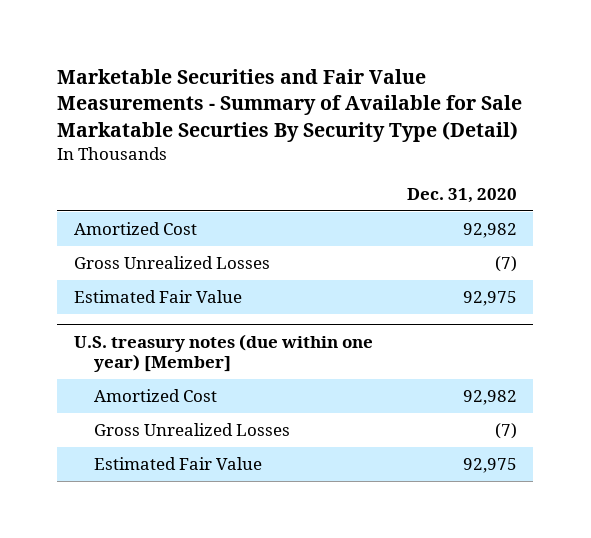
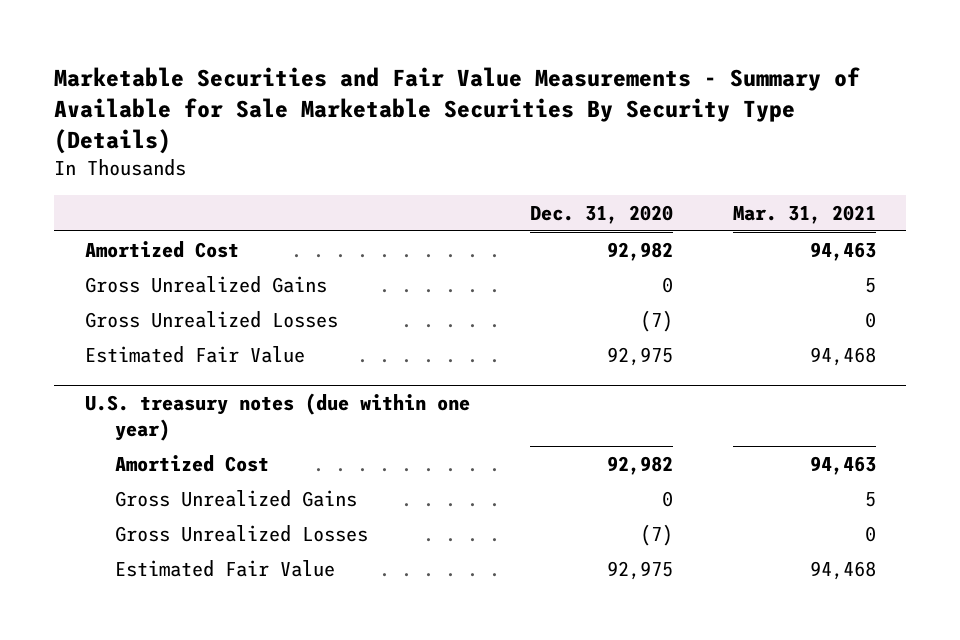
[57,68,523,142] Marketable Securities and Fair Value Measurements - Summary of Available for Sale Markatable Securties By Security Type (Detail) -> [54,66,861,155] Marketable Securities and Fair Value Measurements - Summary of Available for Sale Marketable Securities By Security Type (Details)
none -> [732,205,876,225] Mar. 31, 2021
none -> [84,275,327,293] Gross Unrealized Gains
[73,333,373,373] U.S. treasury notes (due within one year) [Member] -> [84,392,470,441] U.S. treasury notes (due within one year)
none -> [114,489,357,507] Gross Unrealized Gains

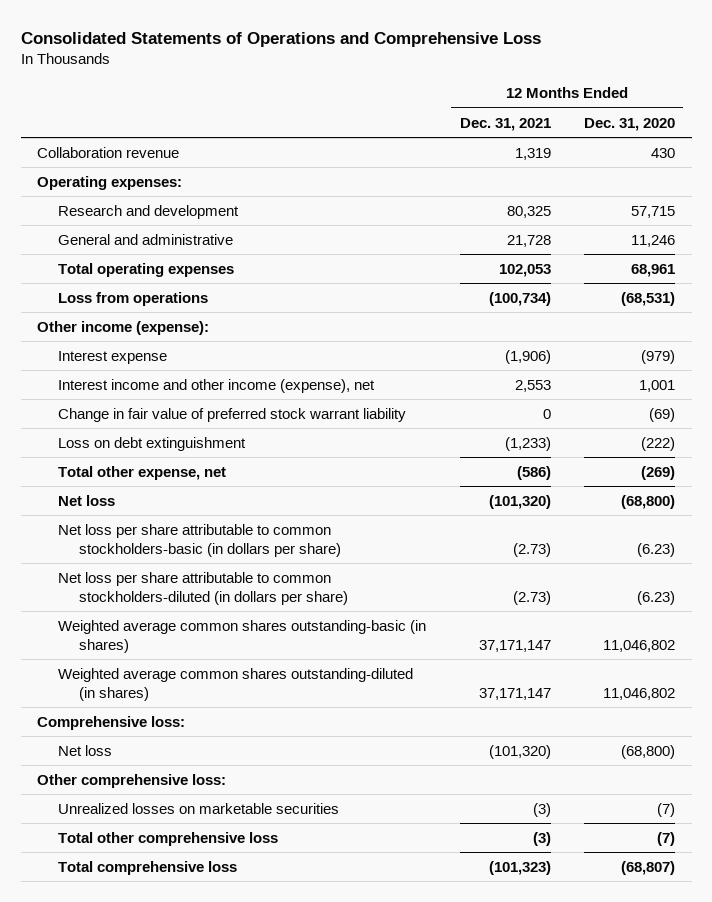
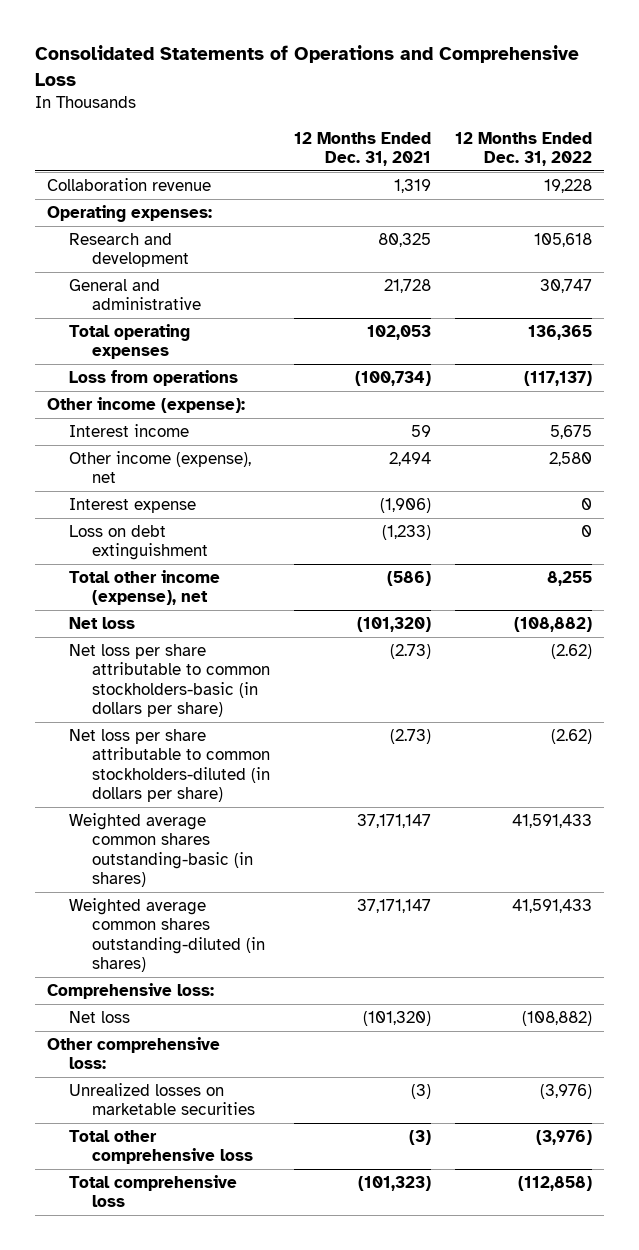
[583,117,675,131] Dec. 31, 2020 -> none
none -> [454,131,592,166] 12 Months Ended Dec. 31, 2022
none -> [69,424,190,438] Interest income
none -> [69,451,252,484] Other income (expense), net
[58,378,376,393] Interest income and other income (expense), net -> none
[58,407,407,422] Change in fair value of preferred stock warrant liability -> none
[58,465,227,480] Total other expense, net -> [69,570,221,606] Total other income (expense), net

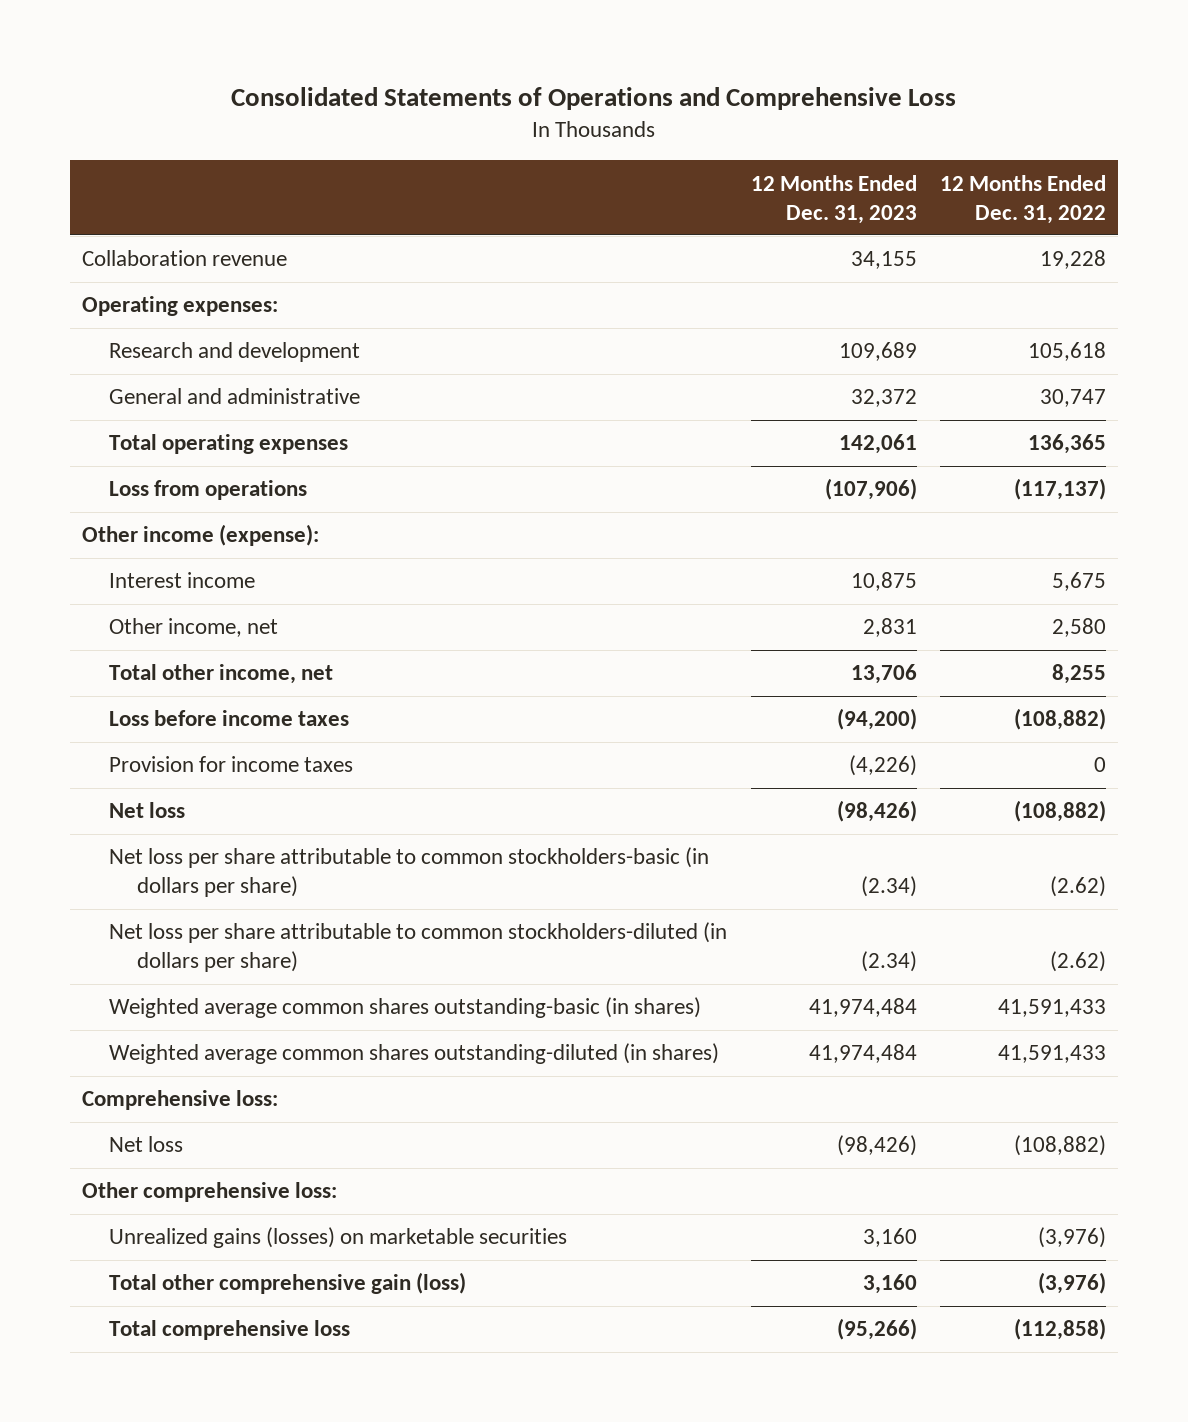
[293,131,431,166] 12 Months Ended Dec. 31, 2021 -> none
none -> [750,174,917,224] 12 Months Ended Dec. 31, 2023
[69,498,197,514] Interest expense -> none
[69,525,208,561] Loss on debt extinguishment -> none
[69,451,252,484] Other income (expense), net -> [109,618,279,638] Other income, net
[69,570,221,606] Total other income (expense), net -> [109,664,334,685] Total other income, net
none -> [109,710,350,727] Loss before income taxes
none -> [109,756,354,773] Provision for income taxes
[69,1083,255,1116] Unrealized losses on marketable securities -> [109,1227,568,1249] Unrealized gains (losses) on marketable securities
[69,1130,253,1165] Total other comprehensive loss -> [109,1272,467,1295] Total other comprehensive gain (loss)

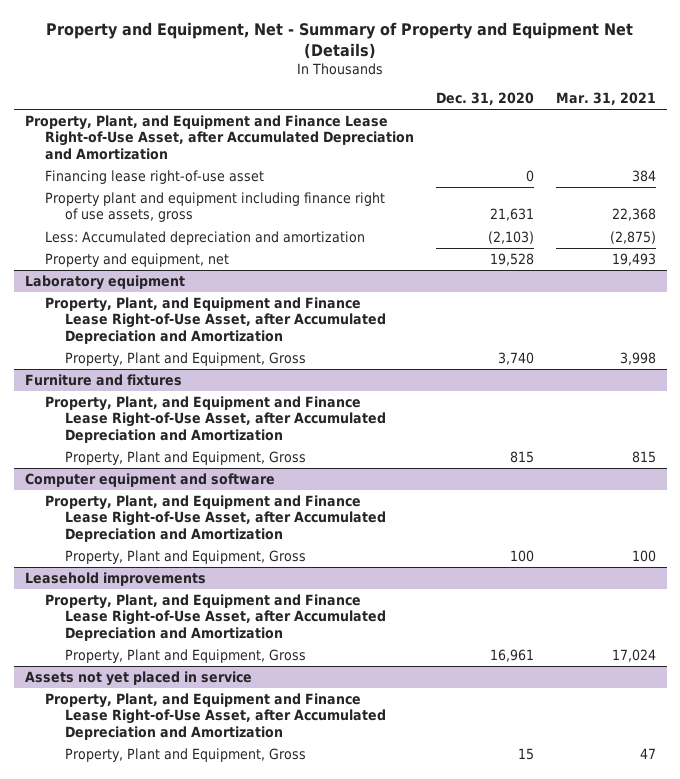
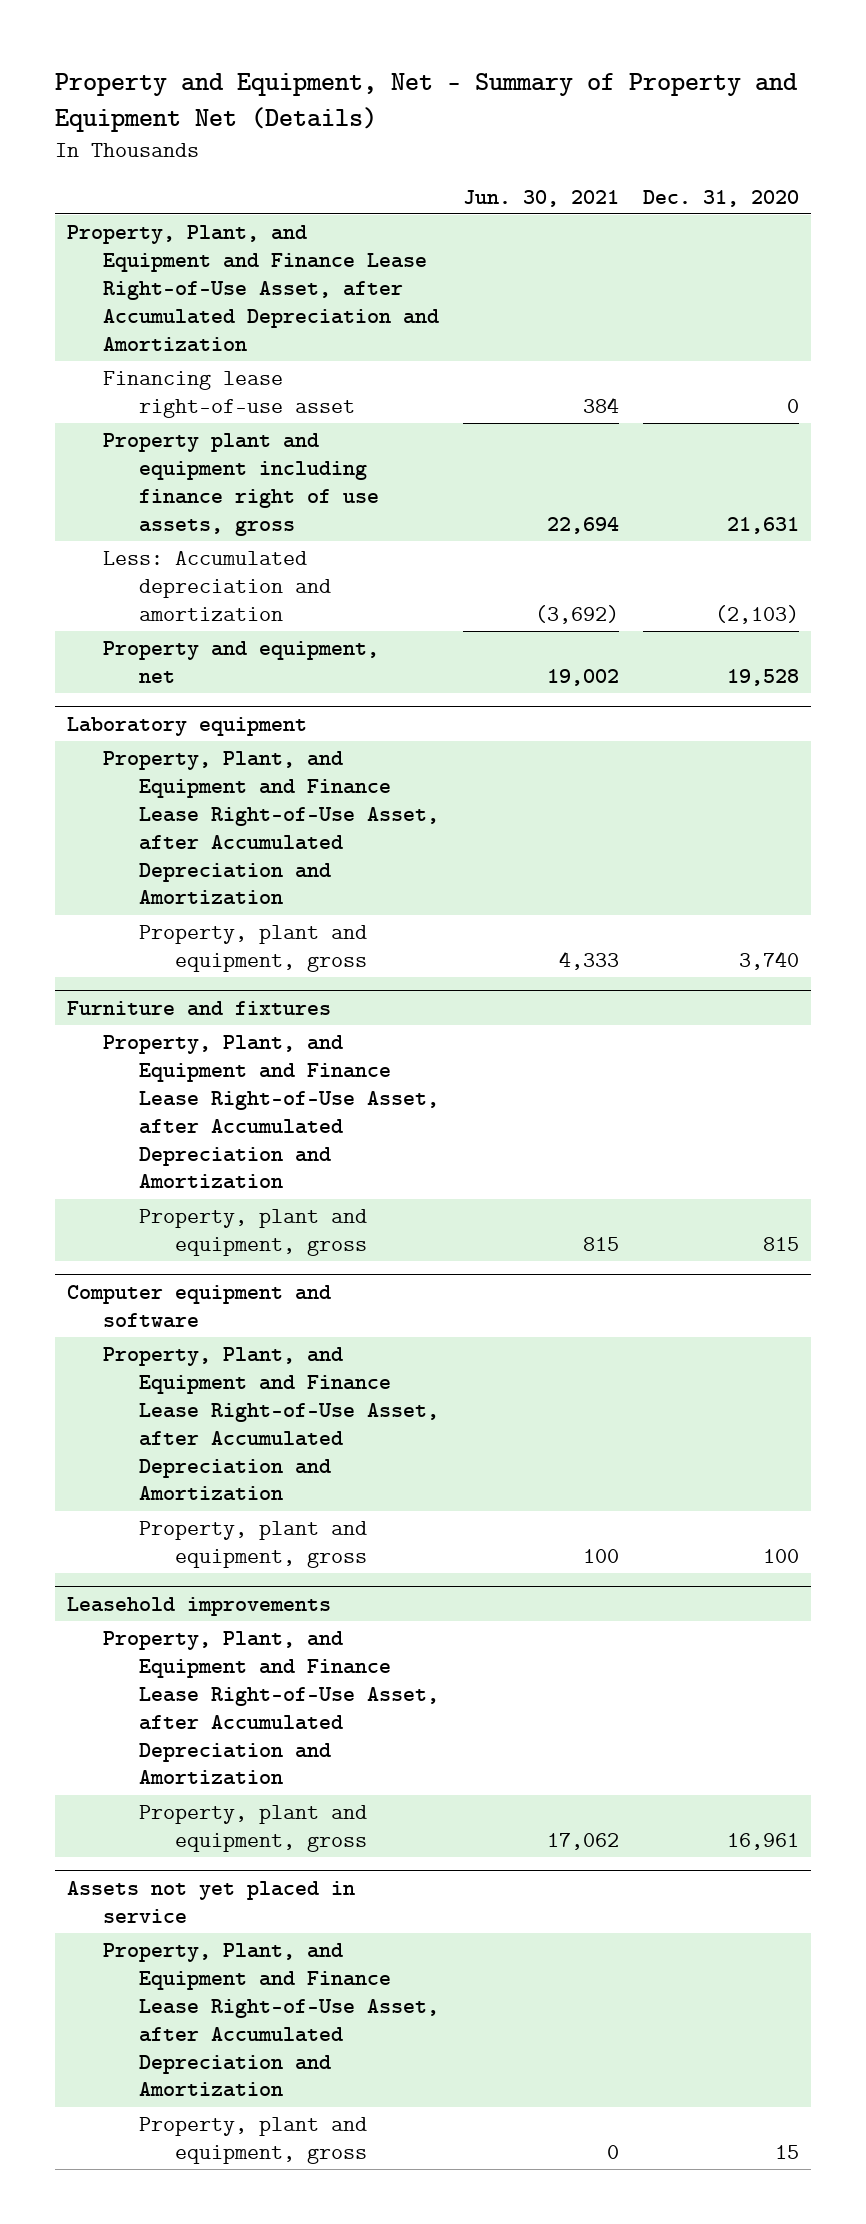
[555,92,656,106] Mar. 31, 2021 -> none
none -> [463,189,620,207] Jun. 30, 2021
[64,352,306,367] Property, Plant and Equipment, Gross -> [139,925,368,973] Property, plant and equipment, gross
[64,451,306,466] Property, Plant and Equipment, Gross -> [139,1209,368,1257] Property, plant and equipment, gross
[64,550,306,565] Property, Plant and Equipment, Gross -> [139,1521,368,1569] Property, plant and equipment, gross
[64,649,306,664] Property, Plant and Equipment, Gross -> [139,1805,368,1853] Property, plant and equipment, gross
[64,748,306,763] Property, Plant and Equipment, Gross -> [139,2117,368,2165] Property, plant and equipment, gross

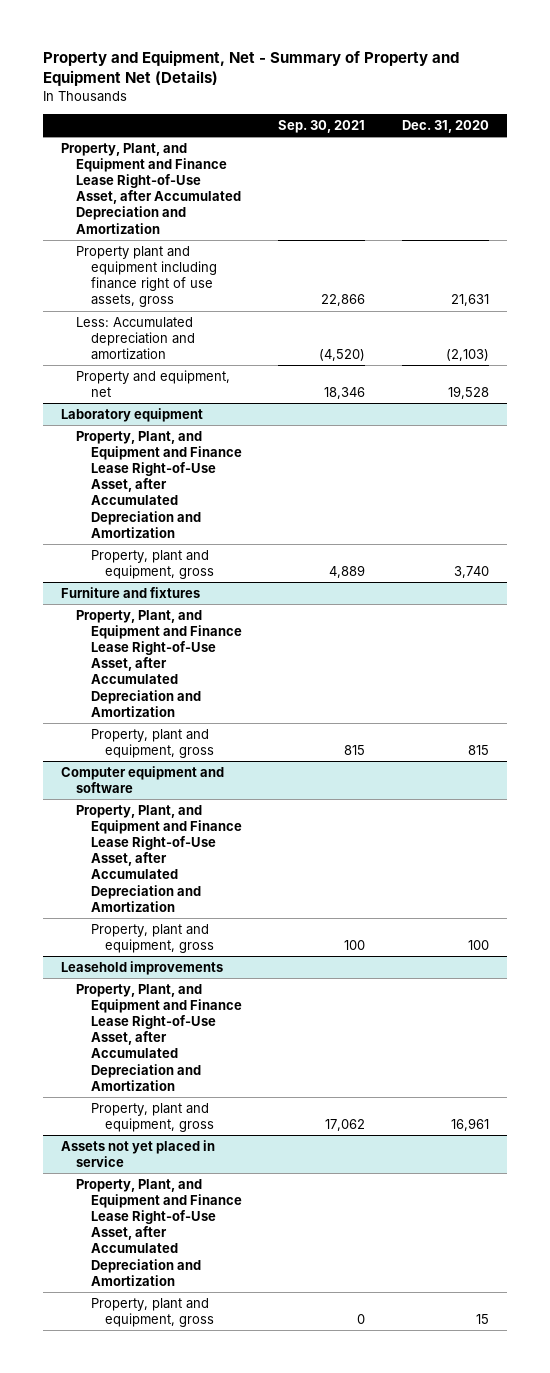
[463,189,620,207] Jun. 30, 2021 -> none
none -> [278,119,366,133] Sep. 30, 2021
[103,371,356,419] Financing lease right-of-use asset -> none

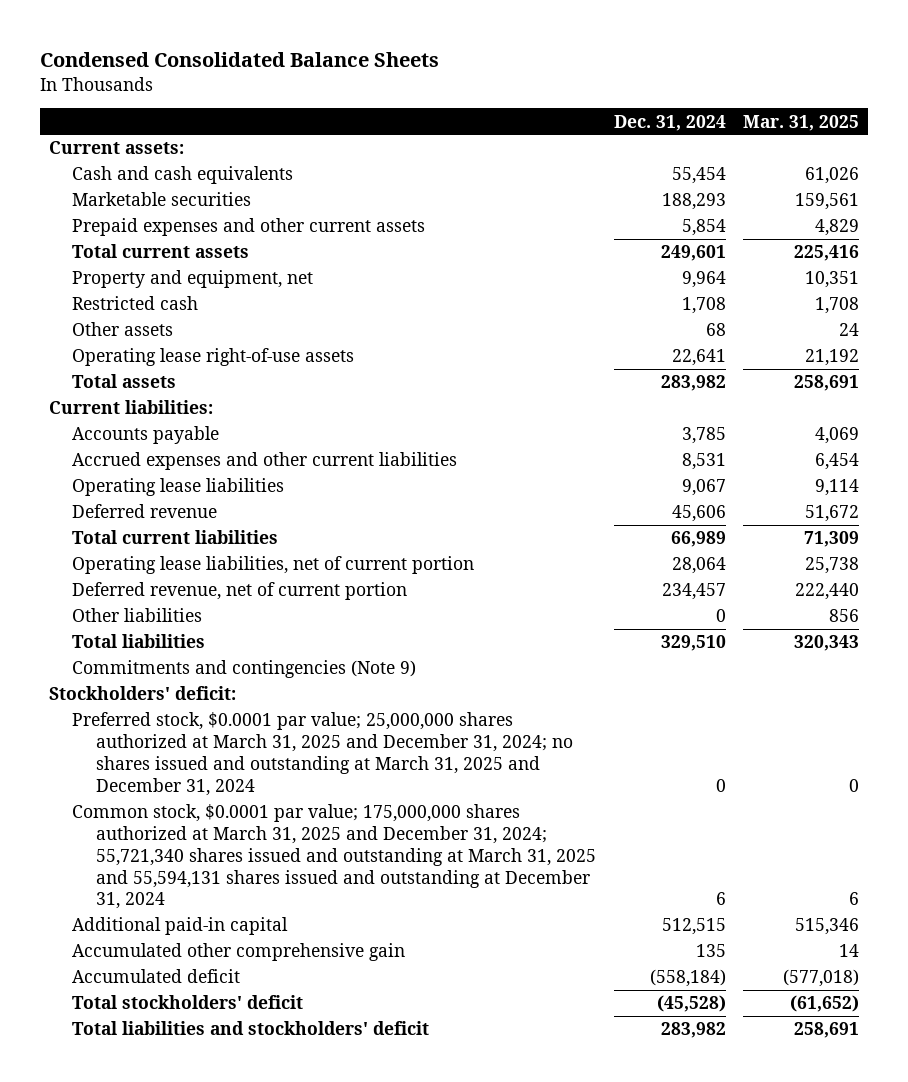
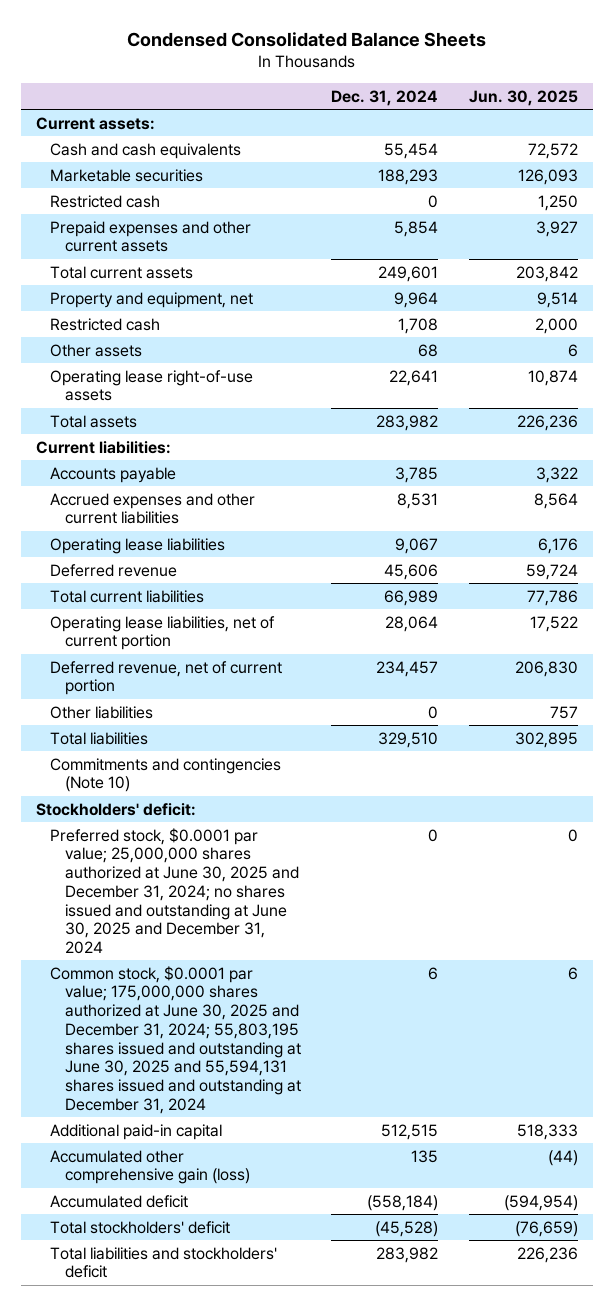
[743,114,860,131] Mar. 31, 2025 -> none
none -> [468,89,578,106] Jun. 30, 2025
none -> [50,194,161,208] Restricted cash
[72,660,417,679] Commitments and contingencies (Note 9) -> [50,757,282,793] Commitments and contingencies (Note 10)
[72,712,573,796] Preferred stock, $0.0001 par value; 25,000,000 shares authorized at March 31, 2025 and December 31, 2024; no shares issued and outstanding at March 31, 2025 and December 31, 2024 -> [50,827,299,954] Preferred stock, $0.0001 par value; 25,000,000 shares authorized at June 30, 2025 and December 31, 2024; no shares issued and outstanding at June 30, 2025 and December 31, 2024
[72,804,596,910] Common stock, $0.0001 par value; 175,000,000 shares authorized at March 31, 2025 and December 31, 2024; 55,721,340 shares issued and outstanding at March 31, 2025 and 55,594,131 shares issued and outstanding at December 31, 2024 -> [50,965,301,1114] Common stock, $0.0001 par value; 175,000,000 shares authorized at June 30, 2025 and December 31, 2024; 55,803,195 shares issued and outstanding at June 30, 2025 and 55,594,131 shares issued and outstanding at December 31, 2024
[72,943,406,962] Accumulated other comprehensive gain -> [50,1149,250,1185] Accumulated other comprehensive gain (loss)

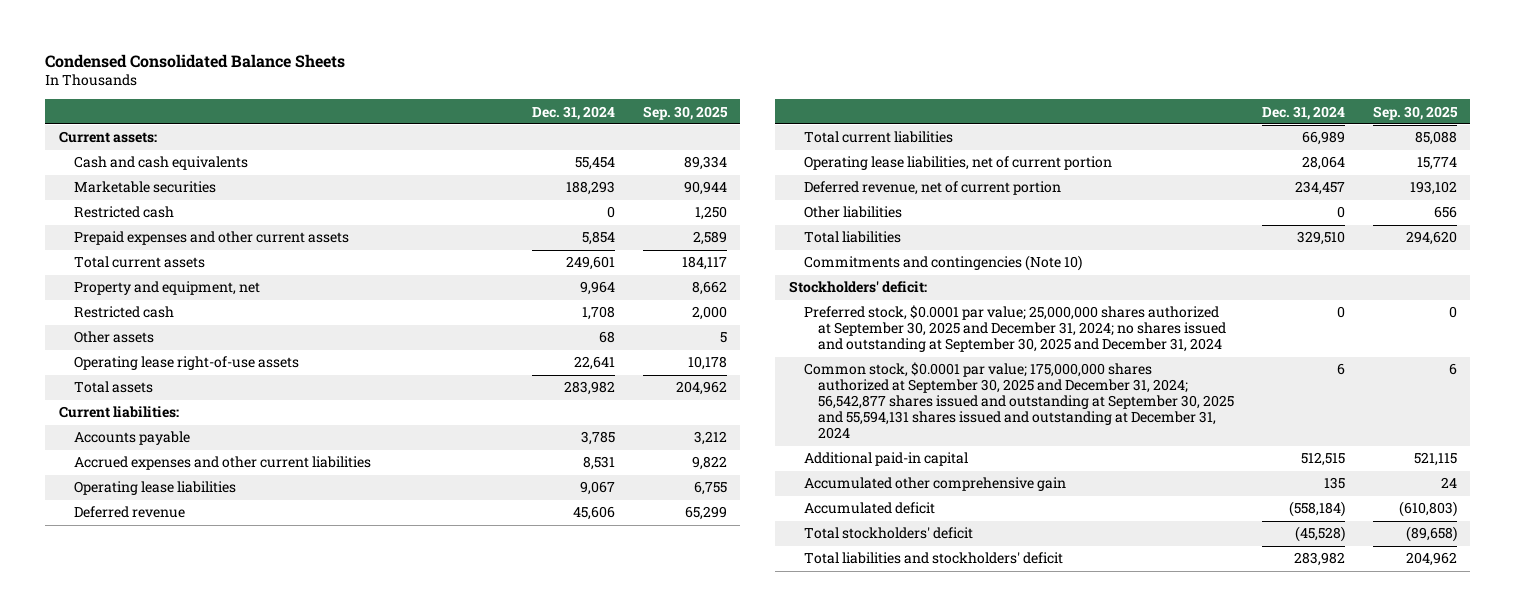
[468,89,578,106] Jun. 30, 2025 -> none
none -> [642,105,728,120] Sep. 30, 2025
[50,827,299,954] Preferred stock, $0.0001 par value; 25,000,000 shares authorized at June 30, 2025 and December 31, 2024; no shares issued and outstanding at June 30, 2025 and December 31, 2024 -> [803,305,1227,353] Preferred stock, $0.0001 par value; 25,000,000 shares authorized at September 30, 2025 and December 31, 2024; no shares issued and outstanding at September 30, 2025 and December 31, 2024
[50,965,301,1114] Common stock, $0.0001 par value; 175,000,000 shares authorized at June 30, 2025 and December 31, 2024; 55,803,195 shares issued and outstanding at June 30, 2025 and 55,594,131 shares issued and outstanding at December 31, 2024 -> [803,362,1235,440] Common stock, $0.0001 par value; 175,000,000 shares authorized at September 30, 2025 and December 31, 2024; 56,542,877 shares issued and outstanding at September 30, 2025 and 55,594,131 shares issued and outstanding at December 31, 2024
[50,1149,250,1185] Accumulated other comprehensive gain (loss) -> [803,477,1066,492] Accumulated other comprehensive gain

